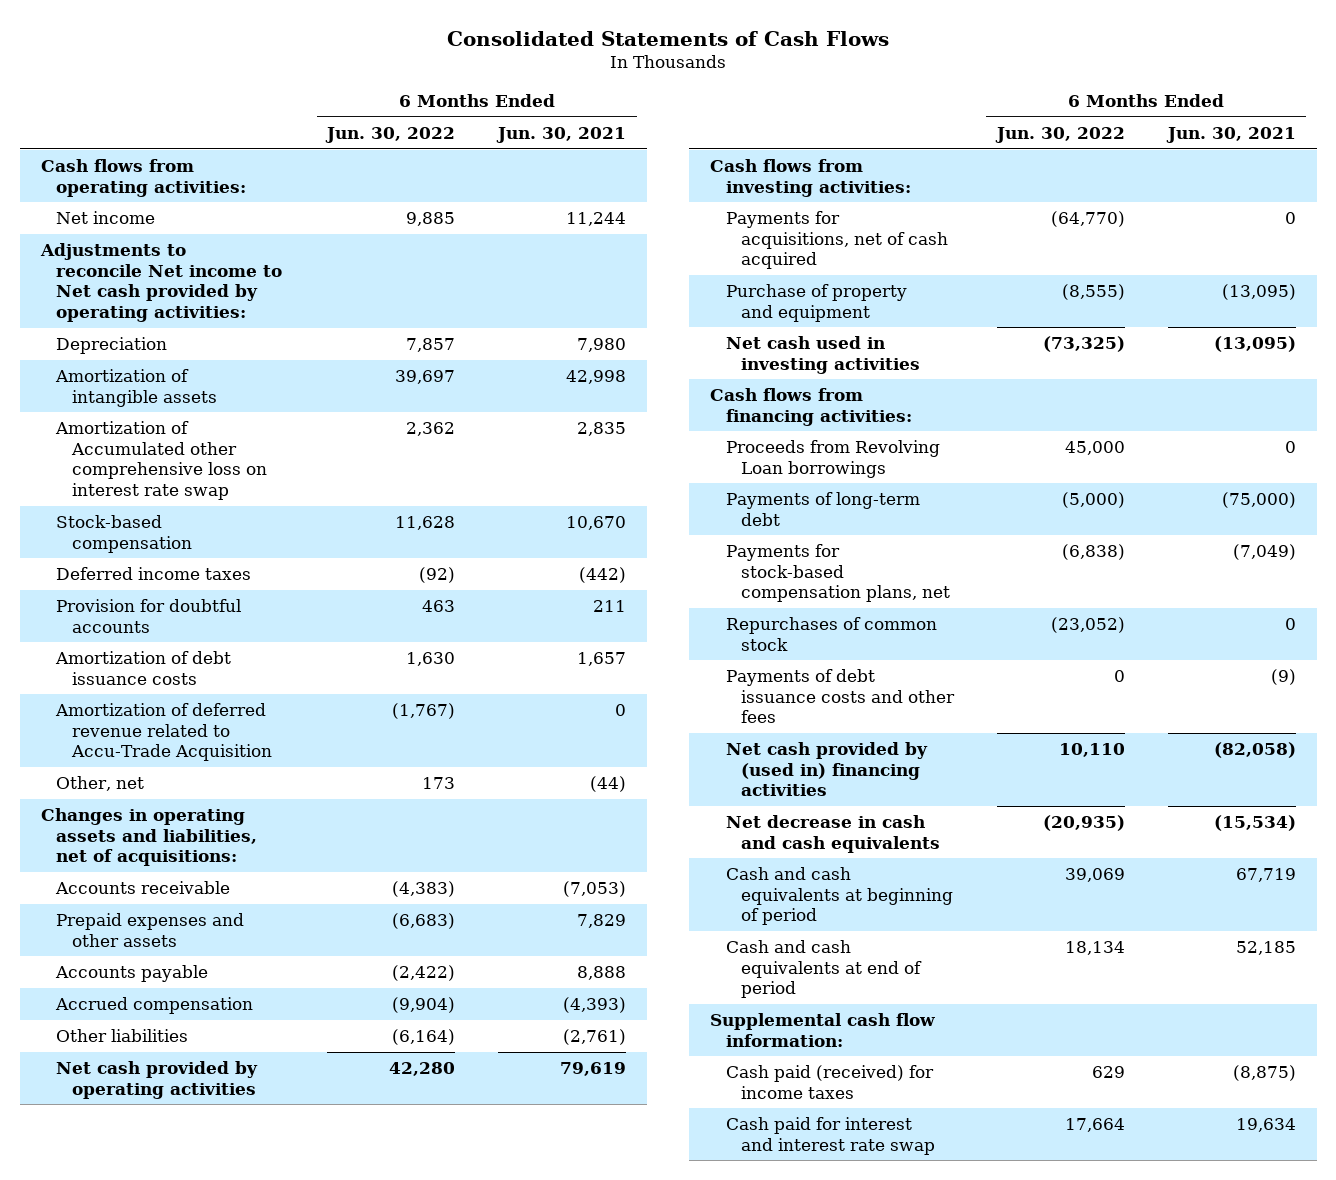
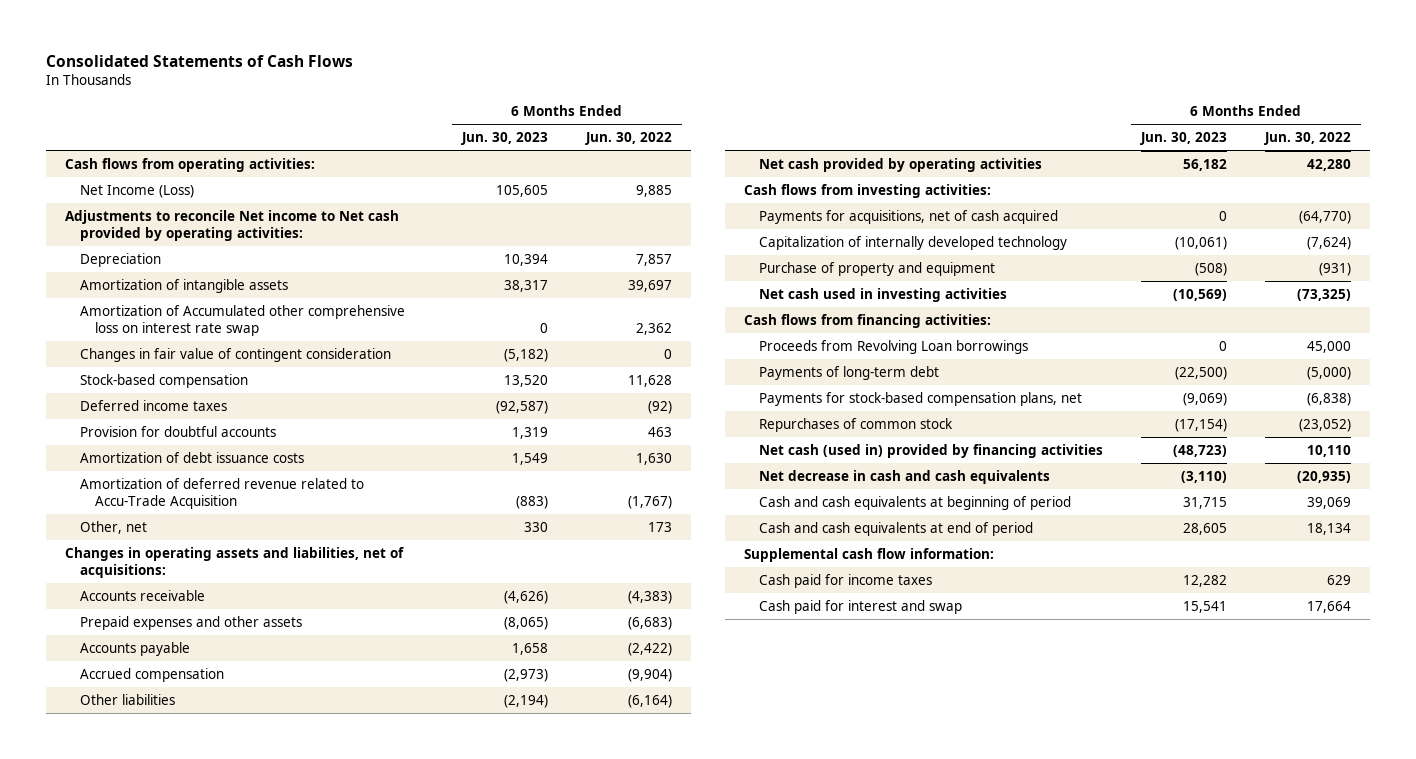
[495,126,626,143] Jun. 30, 2021 -> none
none -> [461,132,549,146] Jun. 30, 2023
[56,211,156,225] Net income -> [79,184,194,198] Net Income (Loss)
none -> [79,347,391,362] Changes in fair value of contingent consideration
none -> [758,235,1067,250] Capitalization of internally developed technology
[1062,284,1126,301] (8,555) -> [1319,262,1352,276] (931)
[725,669,956,724] Payments of debt issuance costs and other fees -> none
[725,742,928,797] Net cash provided by (used in) financing activities -> [758,443,1103,458] Net cash (used in) provided by financing activities
[725,1065,934,1099] Cash paid (received) for income taxes -> [758,573,932,588] Cash paid for income taxes
[725,1117,936,1155] Cash paid for interest and interest rate swap -> [758,599,962,614] Cash paid for interest and swap

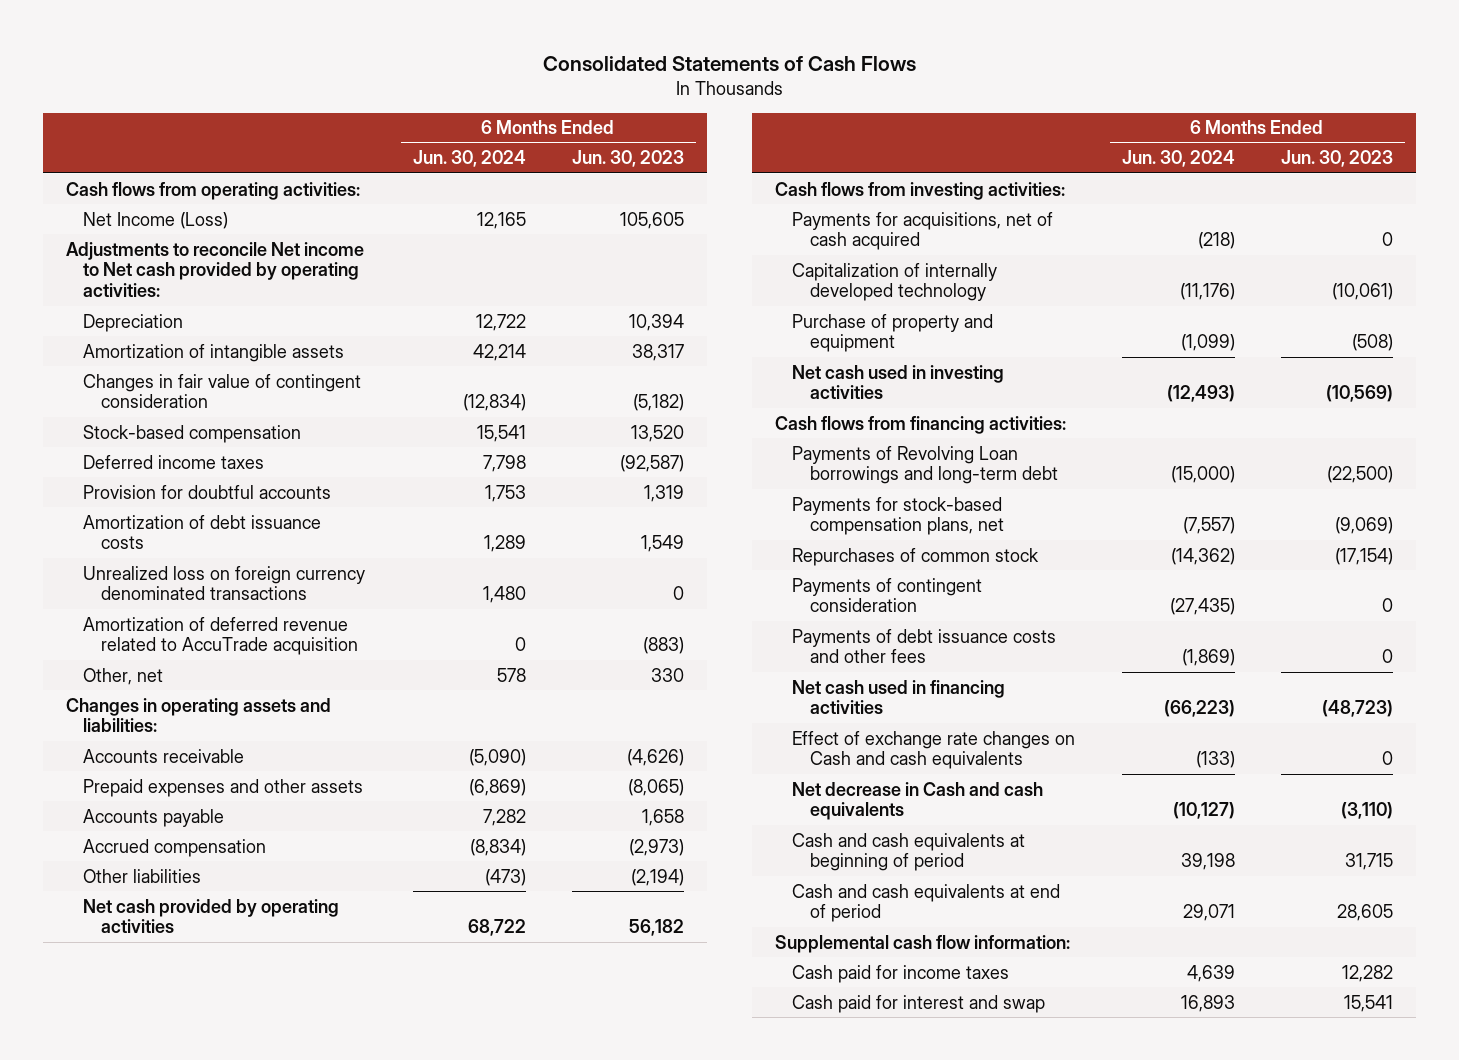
[585,132,673,146] Jun. 30, 2022 -> none
none -> [412,150,526,168] Jun. 30, 2024
[79,304,405,336] Amortization of Accumulated other comprehensive loss on interest rate swap -> none
none -> [83,565,366,601] Unrealized loss on foreign currency denominated transactions
[79,477,364,509] Amortization of deferred revenue related to Accu-Trade Acquisition -> [83,616,358,656] Amortization of deferred revenue related to AccuTrade acquisition
[64,546,404,578] Changes in operating assets and liabilities, net of acquisitions: -> [66,697,332,733] Changes in operating assets and liabilities:
[758,339,1028,354] Proceeds from Revolving Loan borrowings -> none
[758,365,939,380] Payments of long-term debt -> [792,445,1058,485] Payments of Revolving Loan borrowings and long-term debt
none -> [792,577,983,613] Payments of contingent consideration
none -> [792,628,1057,664] Payments of debt issuance costs and other fees
[758,443,1103,458] Net cash (used in) provided by financing activities -> [792,679,1006,715] Net cash used in financing activities
none -> [792,730,1076,770] Effect of exchange rate changes on Cash and cash equivalents
[758,469,1050,484] Net decrease in cash and cash equivalents -> [792,781,1044,821] Net decrease in Cash and cash equivalents

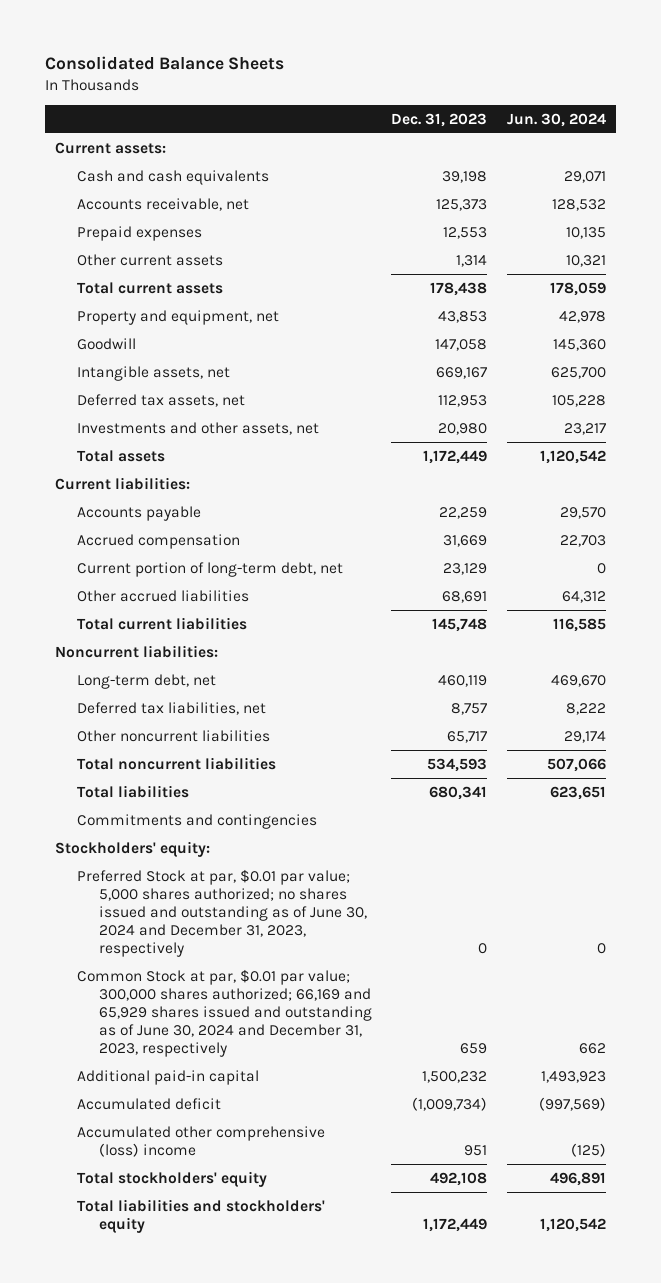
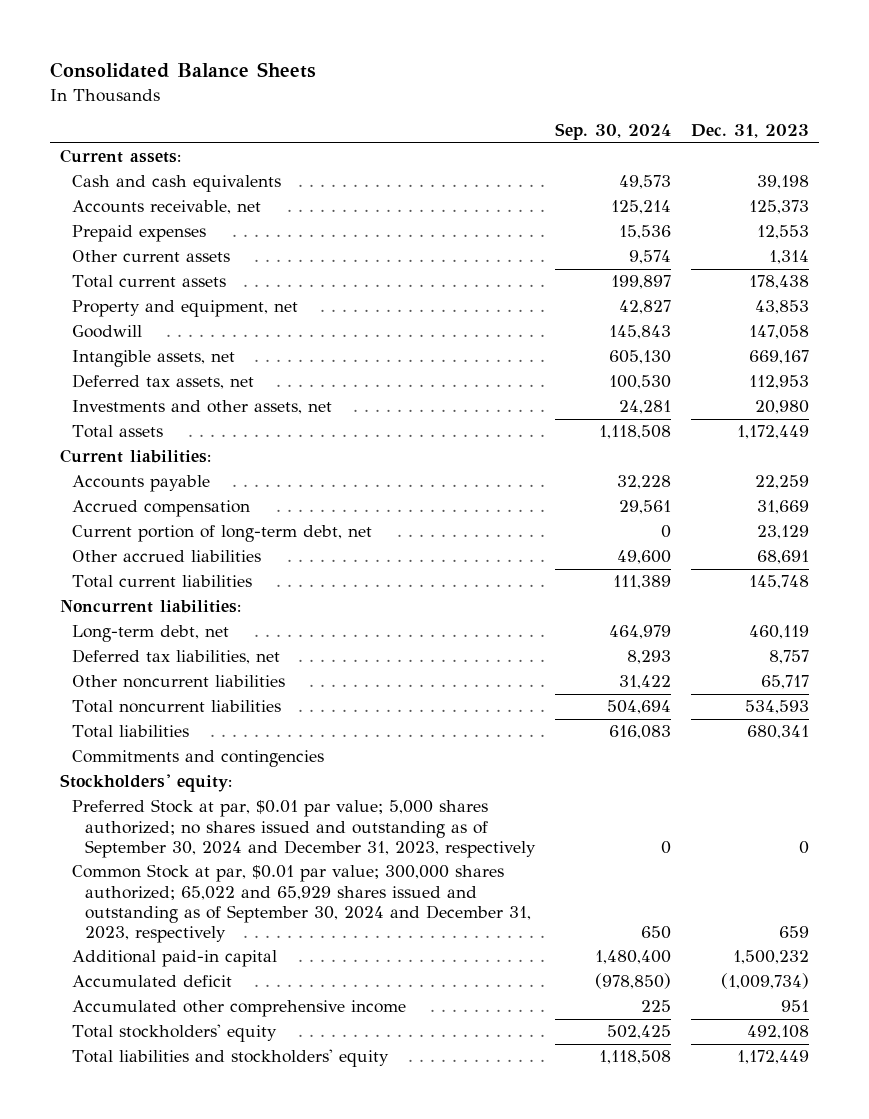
[507,112,607,127] Jun. 30, 2024 -> none
none -> [554,123,671,141] Sep. 30, 2024
[76,868,367,957] Preferred Stock at par, $0.01 par value; 5,000 shares authorized; no shares issued and outstanding as of June 30, 2024 and December 31, 2023, respectively -> [72,799,536,858] Preferred Stock at par, $0.01 par value; 5,000 shares authorized; no shares issued and outstanding as of September 30, 2024 and December 31, 2023, respectively
[76,968,372,1057] Common Stock at par, $0.01 par value; 300,000 shares authorized; 66,169 and 65,929 shares issued and outstanding as of June 30, 2024 and December 31, 2023, respectively -> [72,864,531,944] Common Stock at par, $0.01 par value; 300,000 shares authorized; 65,022 and 65,929 shares issued and outstanding as of September 30, 2024 and December 31, 2023, respectively
[76,1125,325,1157] Accumulated other comprehensive (loss) income -> [72,1000,407,1018] Accumulated other comprehensive income

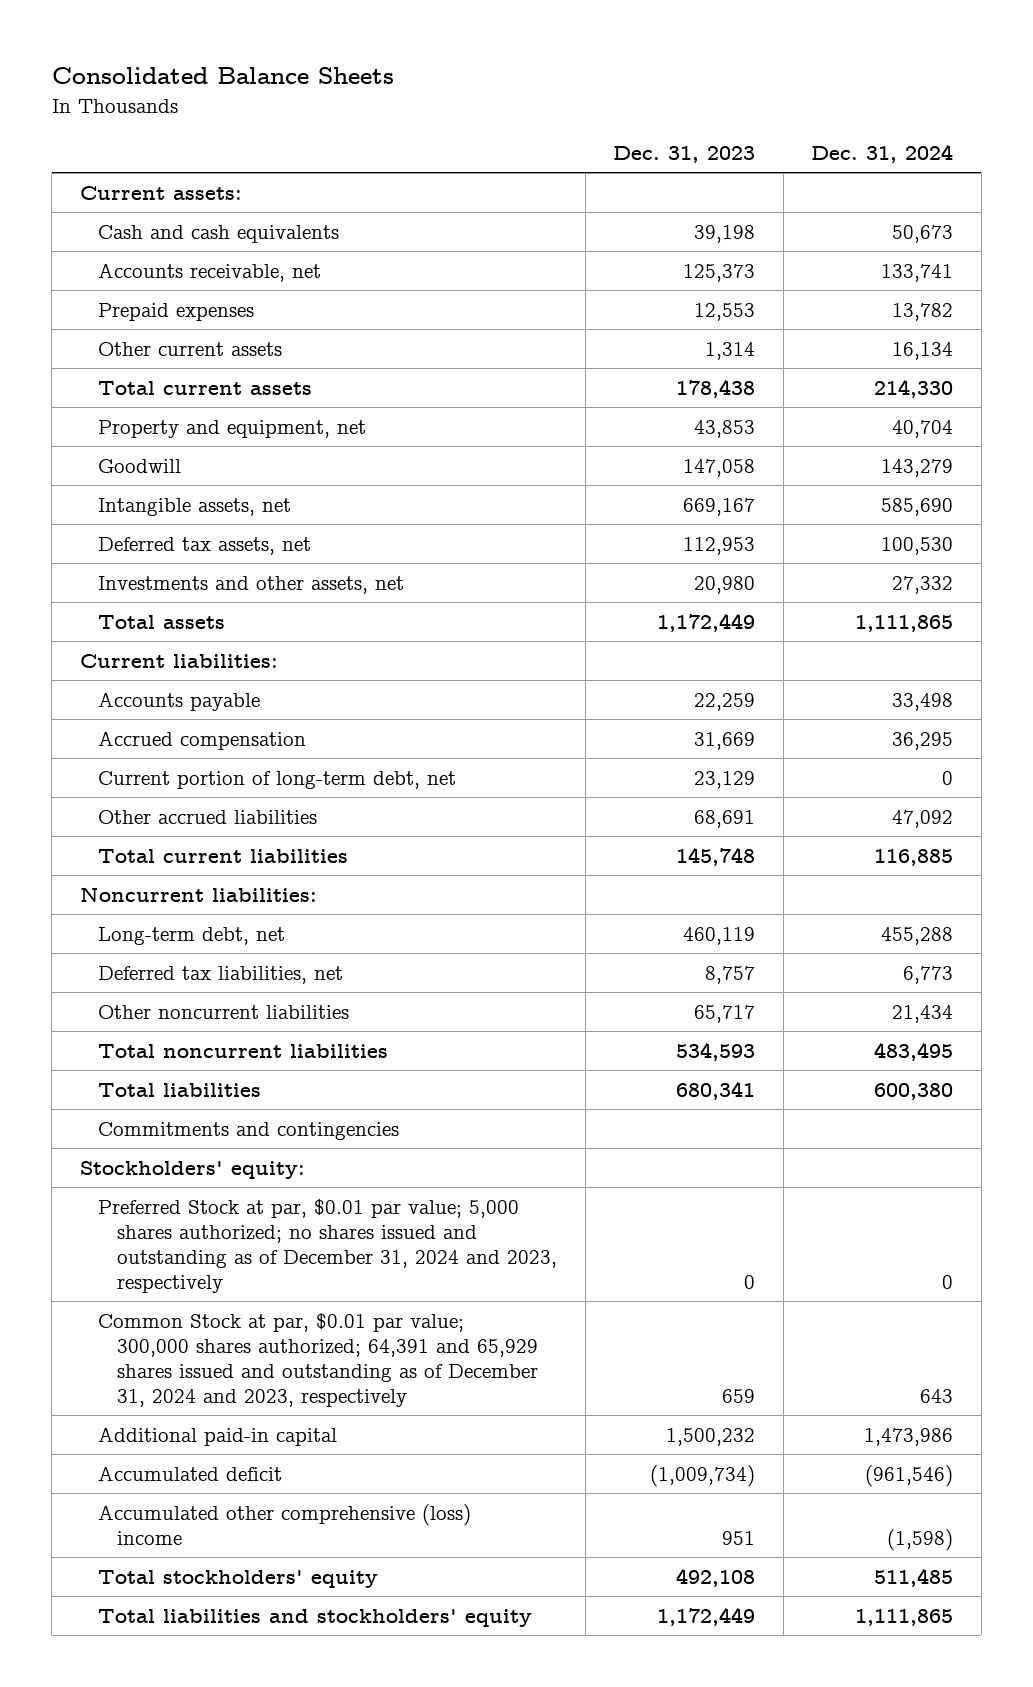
[554,123,671,141] Sep. 30, 2024 -> none
none -> [811,144,954,164] Dec. 31, 2024
[72,799,536,858] Preferred Stock at par, $0.01 par value; 5,000 shares authorized; no shares issued and outstanding as of September 30, 2024 and December 31, 2023, respectively -> [98,1198,558,1293] Preferred Stock at par, $0.01 par value; 5,000 shares authorized; no shares issued and outstanding as of December 31, 2024 and 2023, respectively
[72,864,531,944] Common Stock at par, $0.01 par value; 300,000 shares authorized; 65,022 and 65,929 shares issued and outstanding as of September 30, 2024 and December 31, 2023, respectively -> [98,1312,539,1407] Common Stock at par, $0.01 par value; 300,000 shares authorized; 64,391 and 65,929 shares issued and outstanding as of December 31, 2024 and 2023, respectively
[72,1000,407,1018] Accumulated other comprehensive income -> [98,1503,472,1545] Accumulated other comprehensive (loss) income

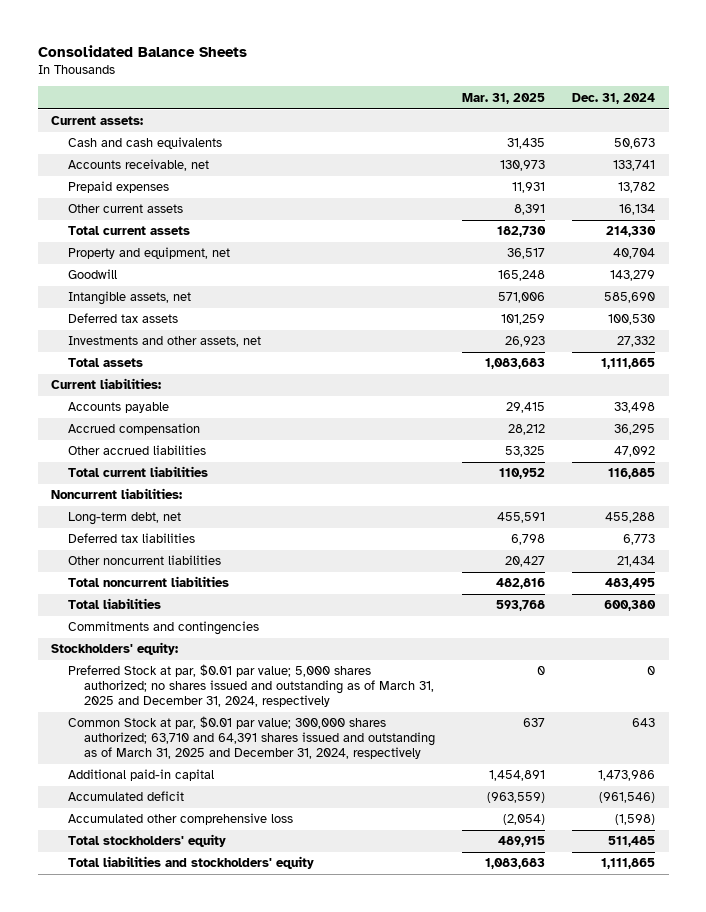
[613,146,756,164] Dec. 31, 2023 -> none
none -> [462,92,546,104] Mar. 31, 2025
[98,536,312,555] Deferred tax assets, net -> [67,313,178,324] Deferred tax assets
[98,770,457,789] Current portion of long-term debt, net -> none
[98,965,344,984] Deferred tax liabilities, net -> [67,533,195,544] Deferred tax liabilities
[98,1198,558,1293] Preferred Stock at par, $0.01 par value; 5,000 shares authorized; no shares issued and outstanding as of December 31, 2024 and 2023, respectively -> [67,664,435,708] Preferred Stock at par, $0.01 par value; 5,000 shares authorized; no shares issued and outstanding as of March 31, 2025 and December 31, 2024, respectively
[98,1312,539,1407] Common Stock at par, $0.01 par value; 300,000 shares authorized; 64,391 and 65,929 shares issued and outstanding as of December 31, 2024 and 2023, respectively -> [67,716,436,760] Common Stock at par, $0.01 par value; 300,000 shares authorized; 63,710 and 64,391 shares issued and outstanding as of March 31, 2025 and December 31, 2024, respectively
[98,1503,472,1545] Accumulated other comprehensive (loss) income -> [67,813,293,826] Accumulated other comprehensive loss

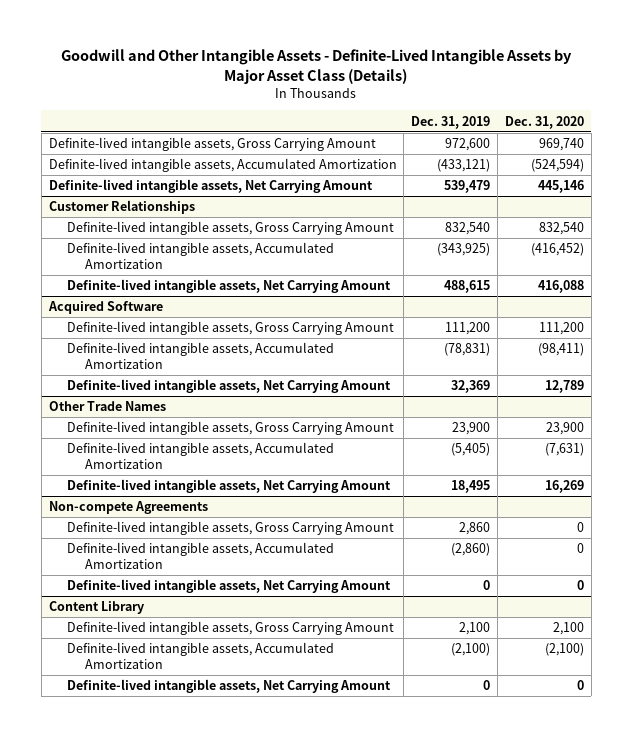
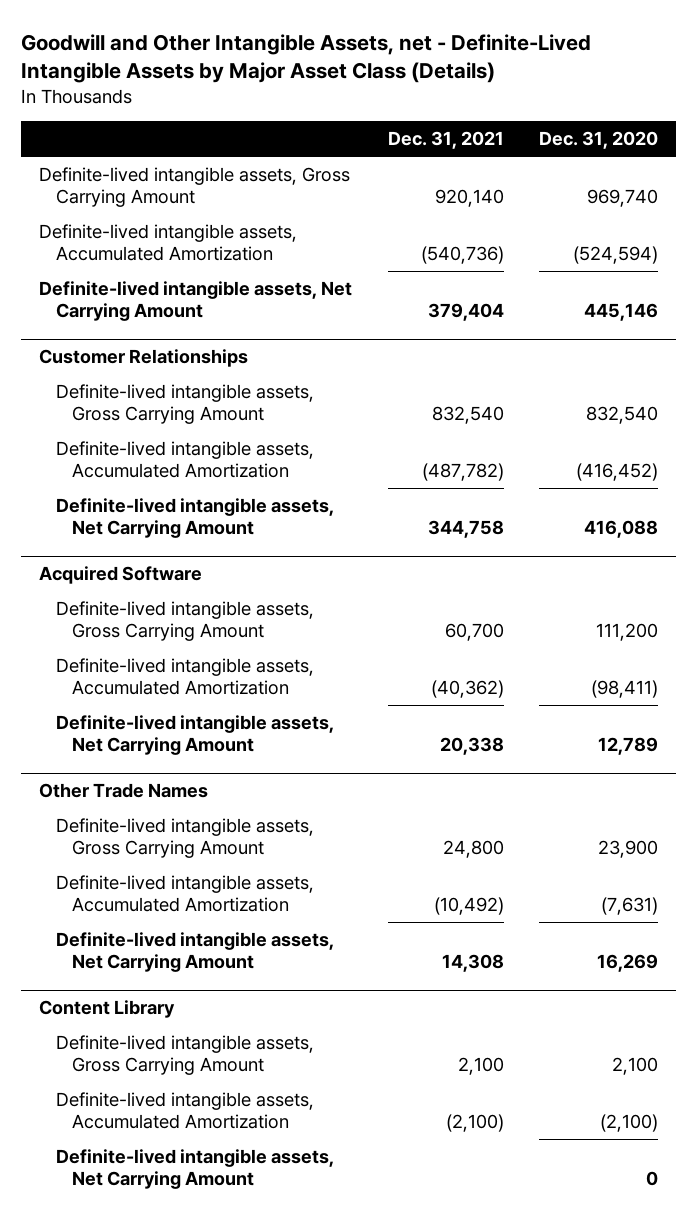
[61,48,573,84] Goodwill and Other Intangible Assets - Definite-Lived Intangible Assets by Major Asset Class (Details) -> [21,33,592,84] Goodwill and Other Intangible Assets, net - Definite-Lived Intangible Assets by Major Asset Class (Details)
[411,115,491,129] Dec. 31, 2019 -> none
none -> [387,131,504,150] Dec. 31, 2021
[48,501,208,515] Non-compete Agreements -> none
[67,521,395,536] Definite-lived intangible assets, Gross Carrying Amount -> none
[67,542,335,569] Definite-lived intangible assets, Accumulated Amortization -> none
[67,579,392,594] Definite-lived intangible assets, Net Carrying Amount -> none

